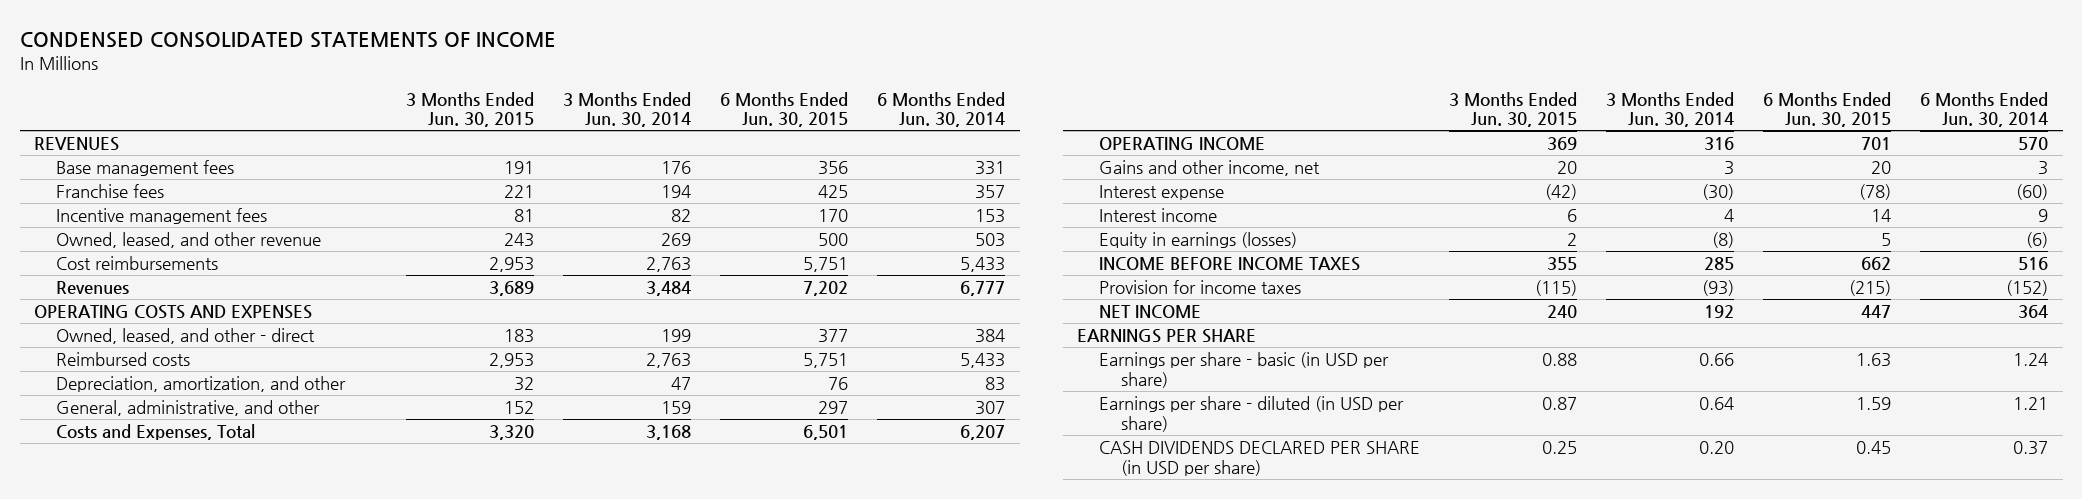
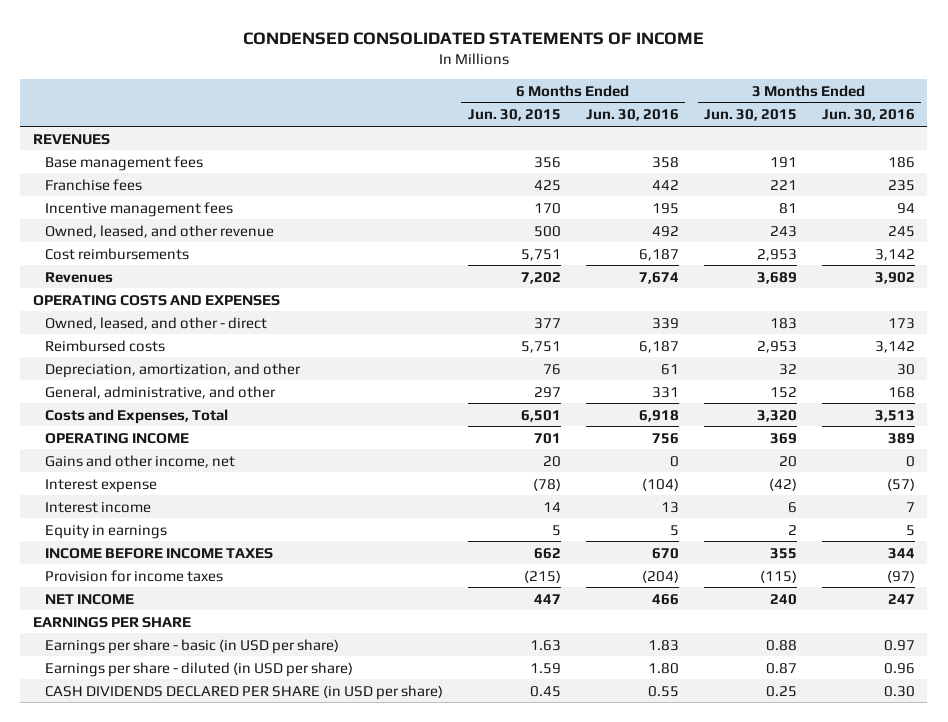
[563,91,692,128] 3 Months Ended Jun. 30, 2014 -> none
[877,91,1006,128] 6 Months Ended Jun. 30, 2014 -> none
none -> [585,109,679,122] Jun. 30, 2016
none -> [821,109,915,122] Jun. 30, 2016
[1098,232,1297,249] Equity in earnings (losses) -> [44,524,167,539] Equity in earnings

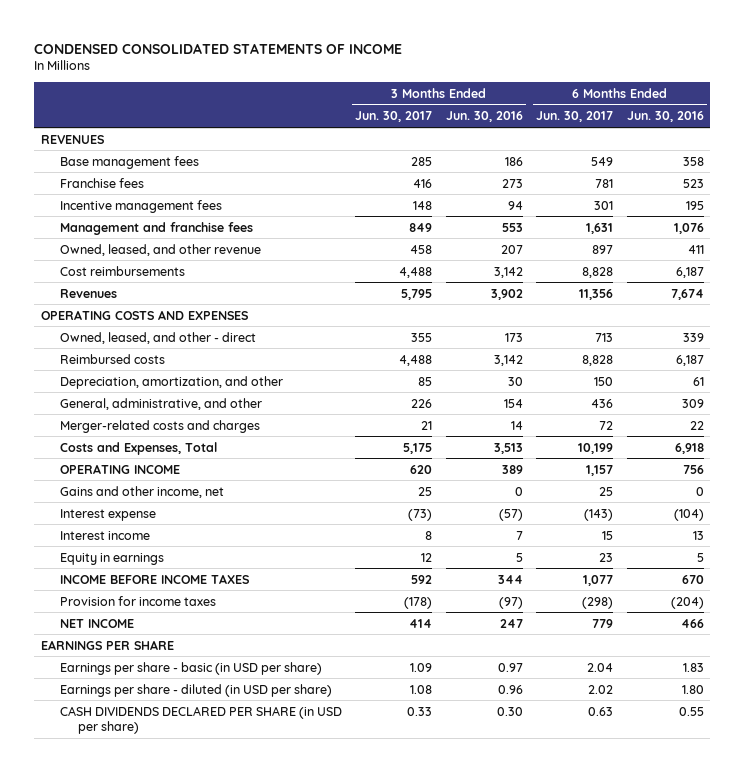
[467,109,561,122] Jun. 30, 2015 -> none
[703,109,797,122] Jun. 30, 2015 -> none
none -> [355,111,433,123] Jun. 30, 2017
none -> [536,111,614,123] Jun. 30, 2017
[651,179,679,190] 442 -> [682,178,704,188] 523
[887,179,915,191] 235 -> [501,178,523,188] 273
none -> [59,221,253,235] Management and franchise fees
[651,225,679,237] 492 -> [687,244,704,254] 411
[887,225,915,237] 245 -> [500,244,523,254] 207
[651,386,679,398] 331 -> [681,398,704,408] 309
[887,386,915,398] 168 -> [503,398,523,408] 154
none -> [59,419,260,433] Merger-related costs and charges

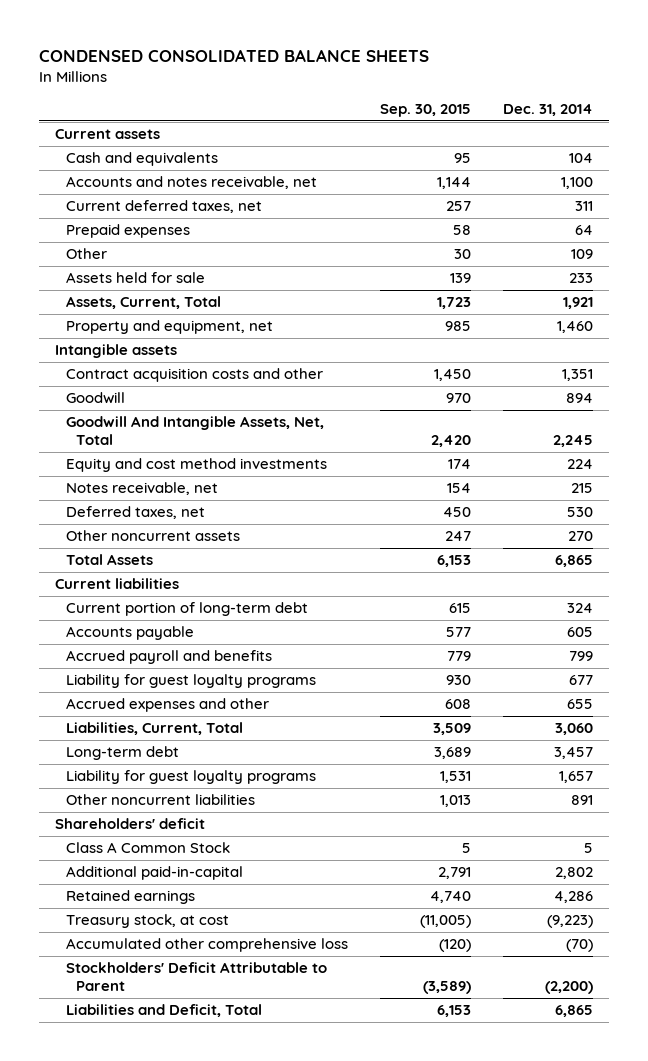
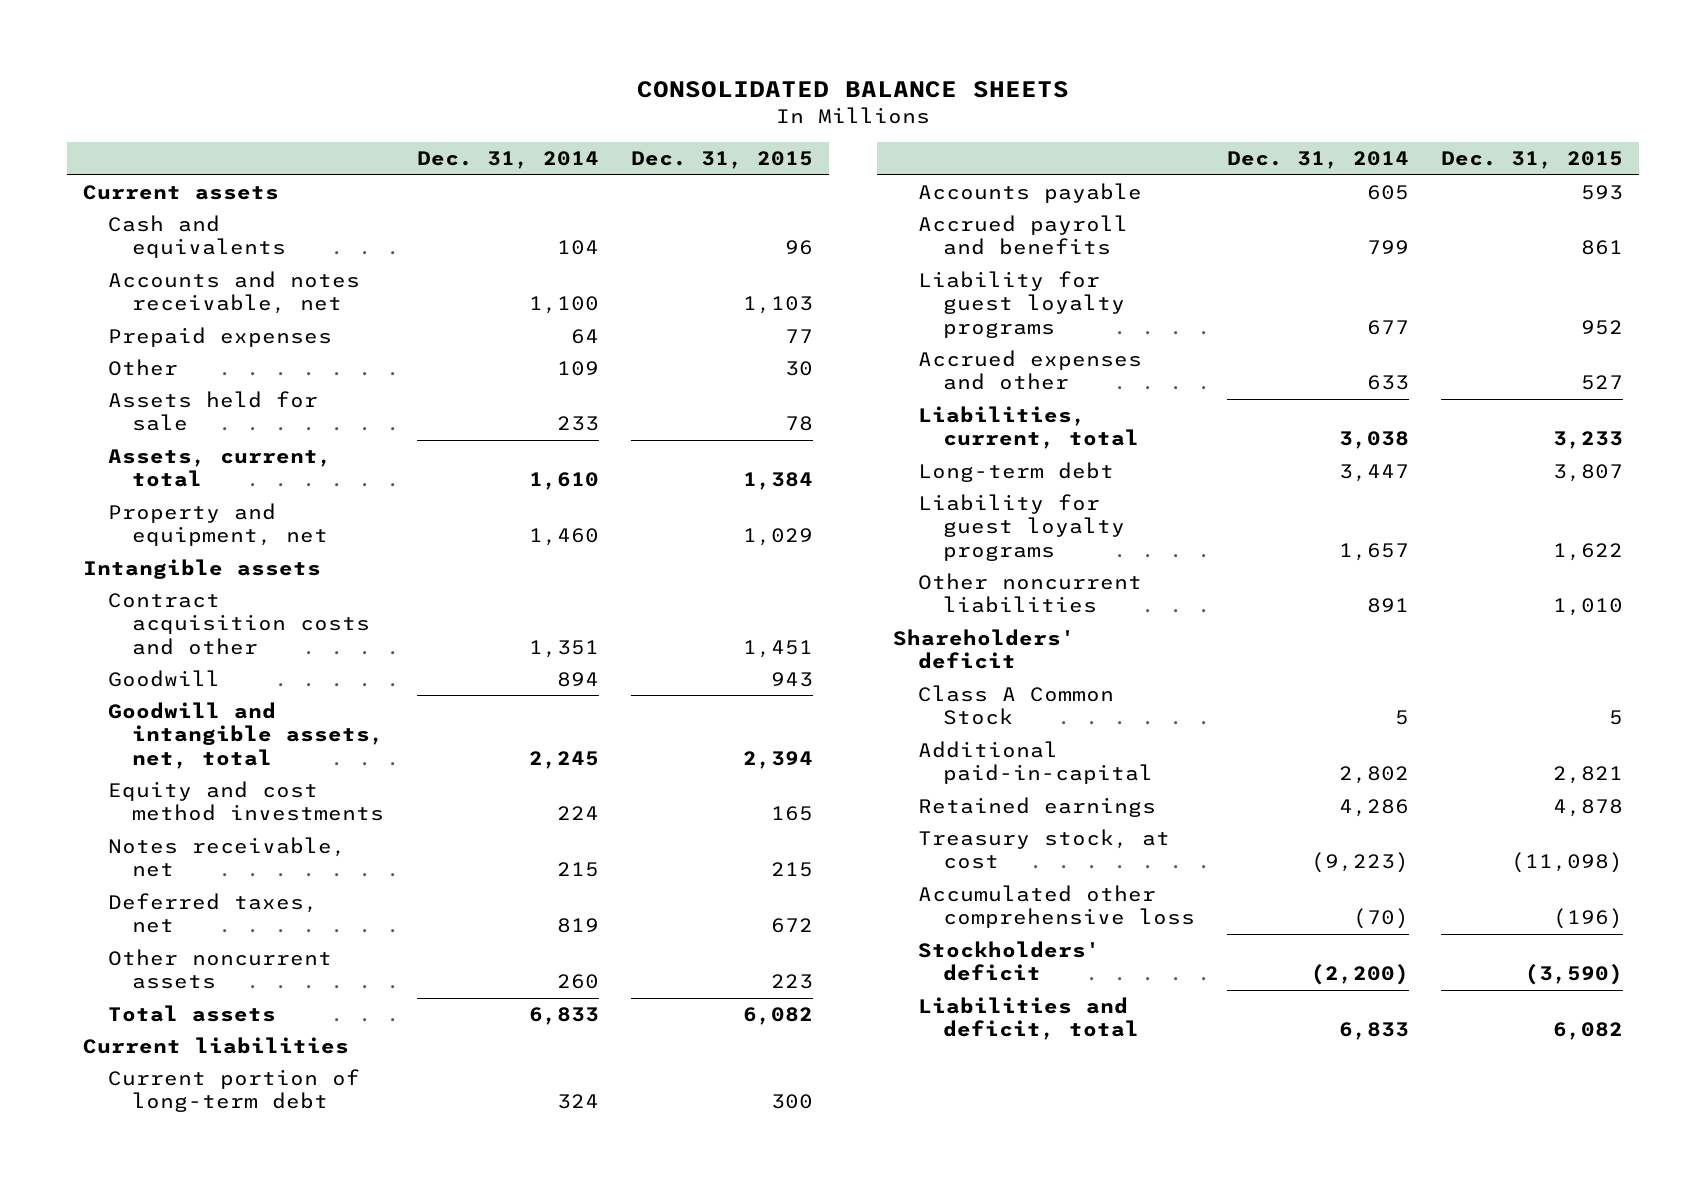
[38,48,429,62] CONDENSED CONSOLIDATED BALANCE SHEETS -> [637,80,1070,98] CONSOLIDATED BALANCE SHEETS
[379,103,471,117] Sep. 30, 2015 -> none
none -> [630,151,813,170] Dec. 31, 2015
[65,200,262,214] Current deferred taxes, net -> none
[65,296,221,310] Assets, Current, Total -> [107,448,332,488] Assets, current, total
[562,297,593,310] 1,921 -> [528,472,599,491] 1,610
[65,416,324,446] Goodwill And Intangible Assets, Net, Total -> [107,701,385,769] Goodwill and intangible assets, net, total
[566,507,593,518] 530 -> [556,918,599,934] 819
[567,531,593,542] 270 -> [556,974,599,990] 260
[65,554,153,566] Total Assets -> [107,1004,276,1022] Total assets
[554,555,593,568] 6,865 -> [528,1006,599,1025] 6,833
[566,699,593,710] 655 -> [1367,375,1410,391] 633
[65,722,243,736] Liabilities, Current, Total -> [918,405,1140,450] Liabilities, current, total
[554,723,593,736] 3,060 -> [1339,431,1410,450] 3,038
[553,747,593,760] 3,457 -> [1339,463,1410,482] 3,447
[65,962,327,992] Stockholders' Deficit Attributable to Parent -> [918,940,1101,982] Stockholders' deficit
[65,1004,262,1018] Liabilities and Deficit, Total -> [918,996,1140,1041] Liabilities and deficit, total
[554,1005,593,1018] 6,865 -> [1339,1022,1410,1041] 6,833

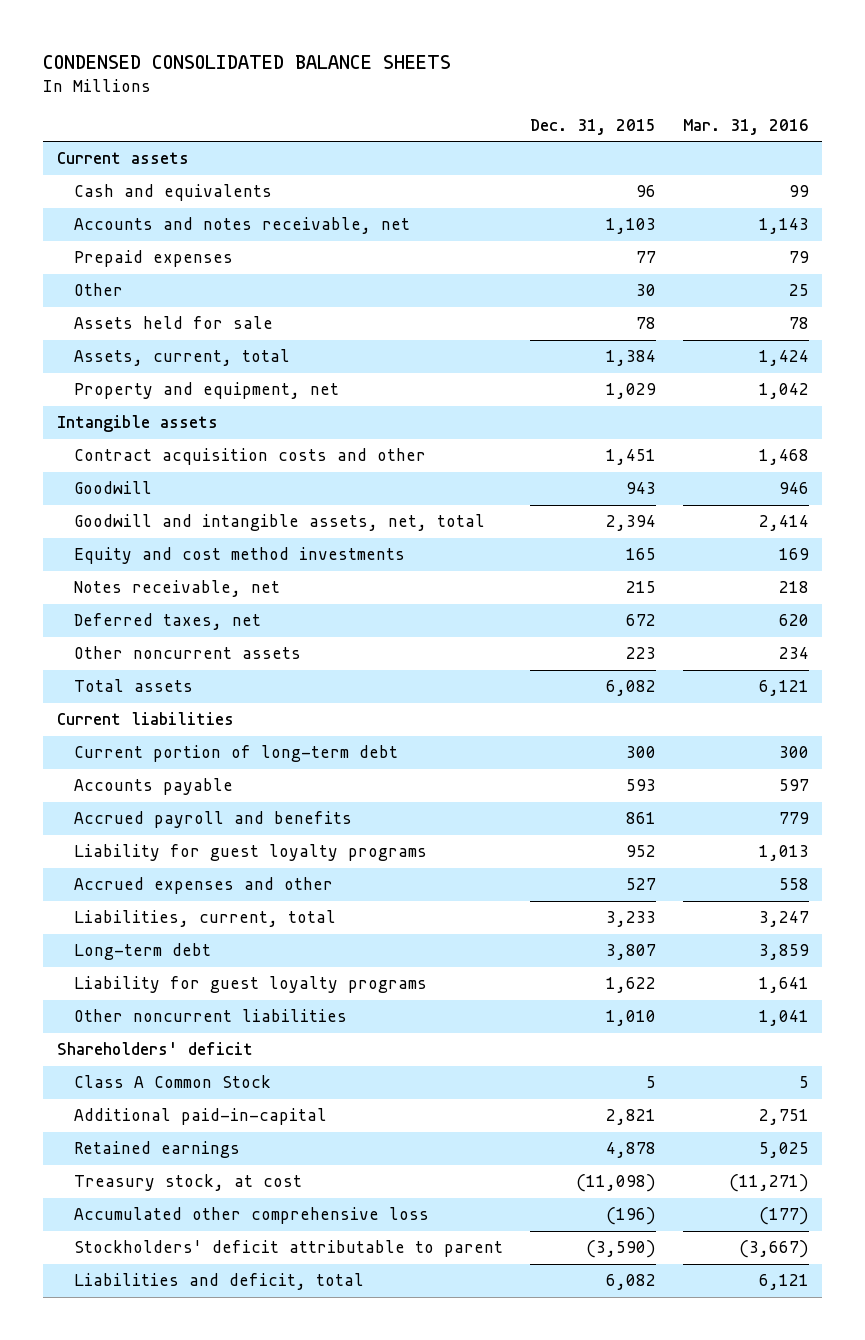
[637,80,1070,98] CONSOLIDATED BALANCE SHEETS -> [43,55,452,70] CONDENSED CONSOLIDATED BALANCE SHEETS
[416,151,599,170] Dec. 31, 2014 -> none
none -> [682,118,809,135] Mar. 31, 2016
[918,940,1101,982] Stockholders' deficit -> [74,1240,504,1258] Stockholders' deficit attributable to parent

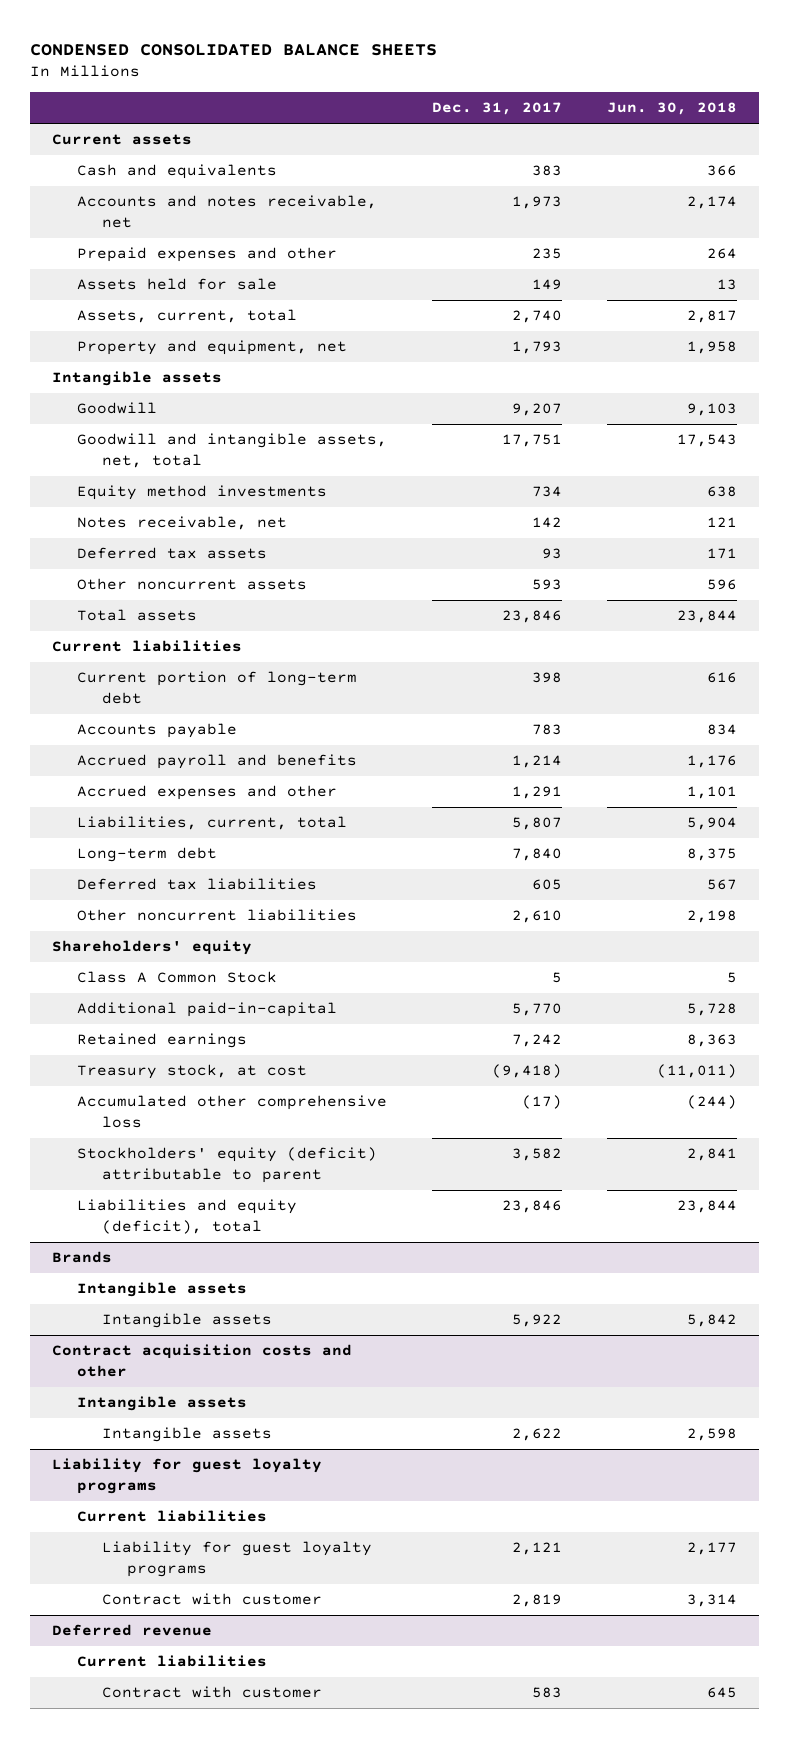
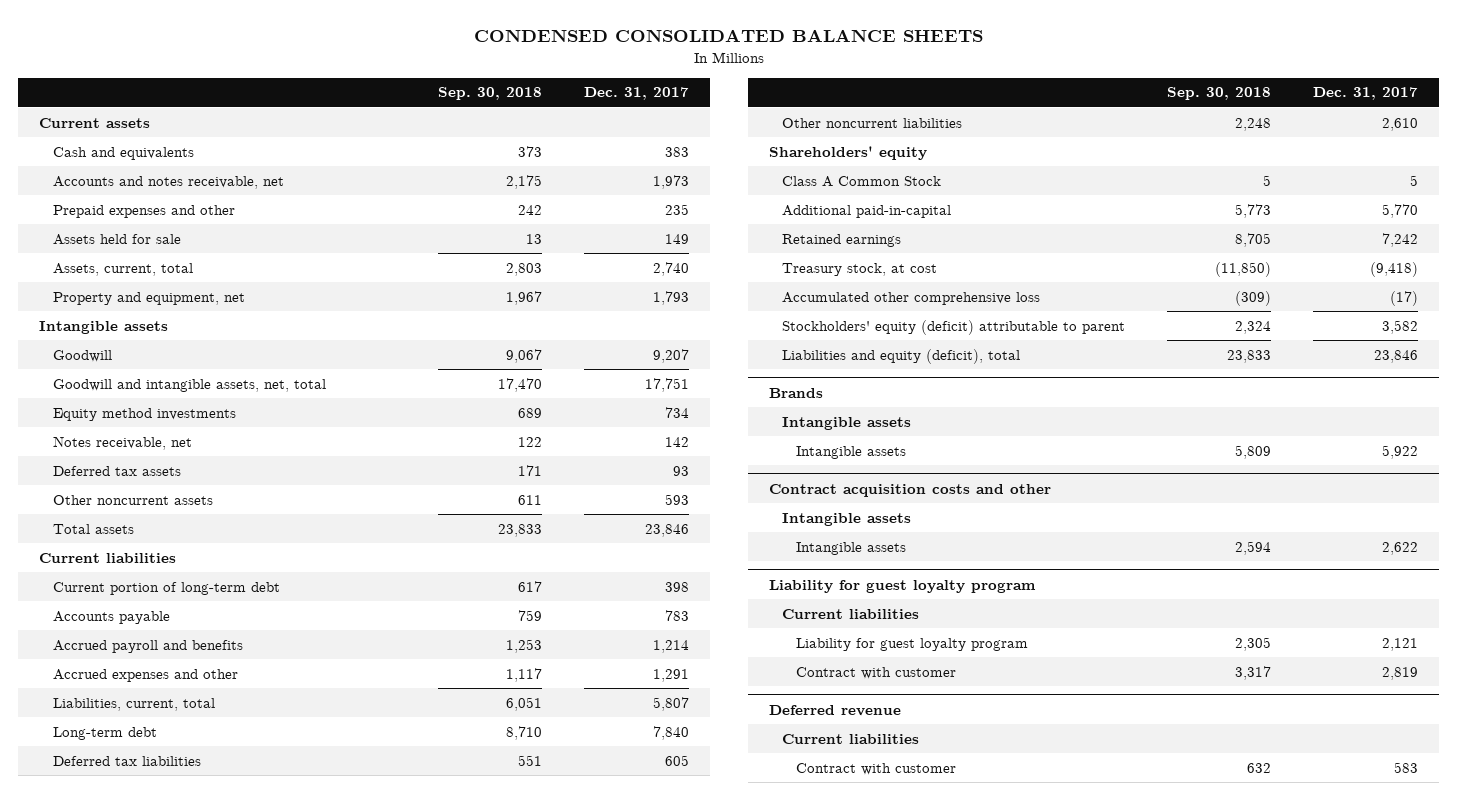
[606,102,737,116] Jun. 30, 2018 -> none
none -> [437,87,542,101] Sep. 30, 2018
[52,1458,323,1494] Liability for guest loyalty programs -> [768,579,1036,593] Liability for guest loyalty program
[101,1541,372,1577] Liability for guest loyalty programs -> [795,637,1028,651] Liability for guest loyalty program

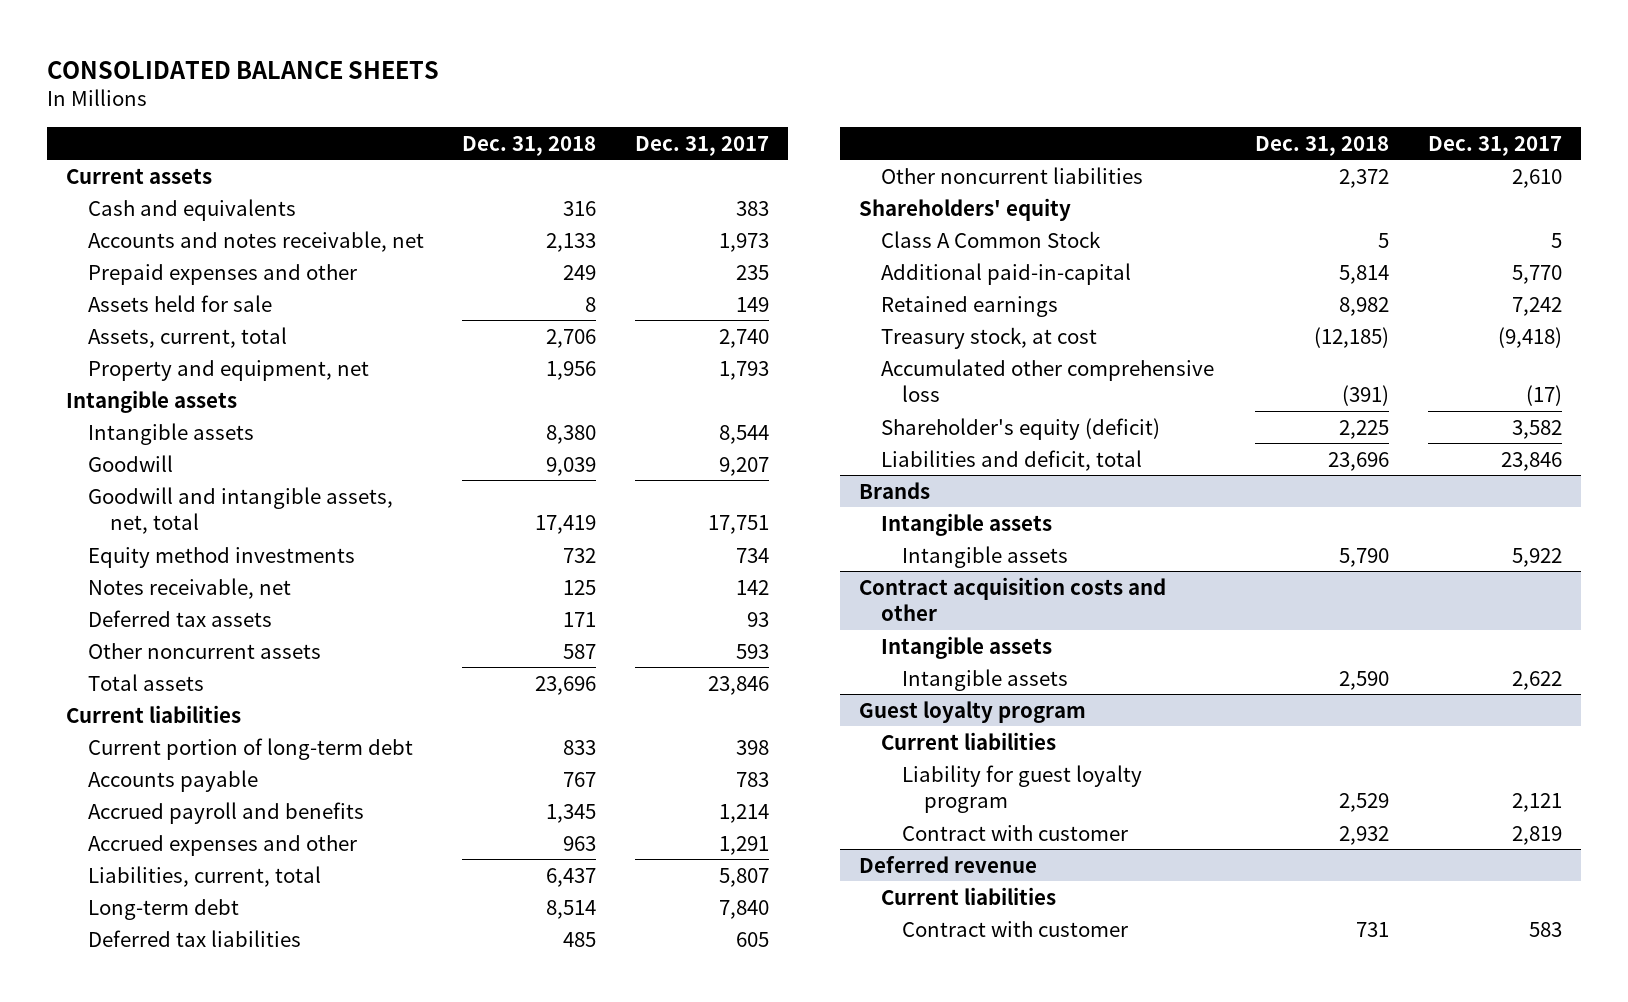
[473,28,983,42] CONDENSED CONSOLIDATED BALANCE SHEETS -> [46,60,439,79] CONSOLIDATED BALANCE SHEETS
[437,87,542,101] Sep. 30, 2018 -> none
none -> [462,135,597,156] Dec. 31, 2018
none -> [87,422,254,445] Intangible assets
[782,319,1126,335] Stockholders' equity (deficit) attributable to parent -> [880,417,1160,440] Shareholder's equity (deficit)
[782,348,1021,364] Liabilities and equity (deficit), total -> [880,449,1142,471] Liabilities and deficit, total
[768,579,1036,593] Liability for guest loyalty program -> [858,700,1086,723] Guest loyalty program

